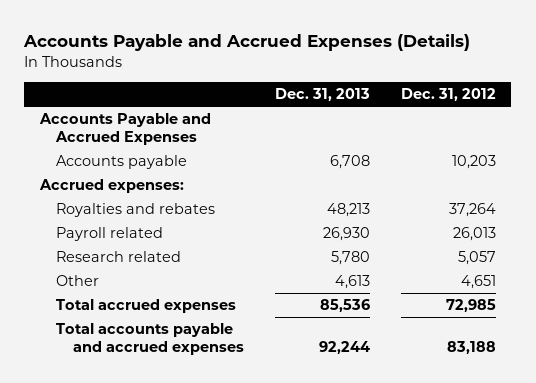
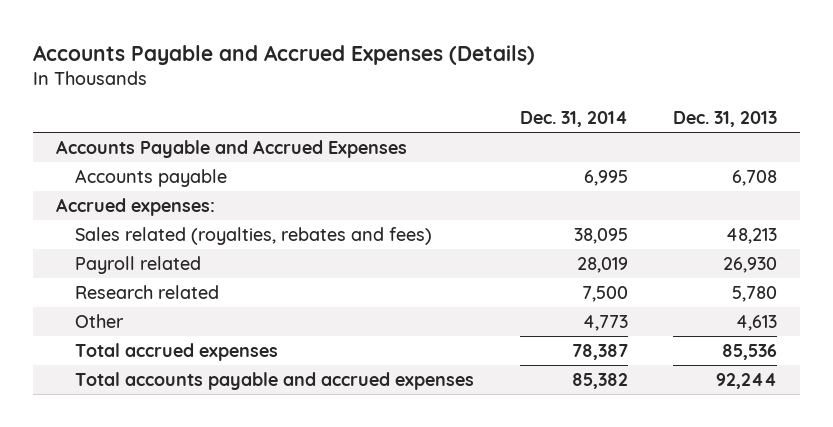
[400,88,496,102] Dec. 31, 2012 -> none
none -> [519,111,628,128] Dec. 31, 2014
[56,203,216,218] Royalties and rebates -> [74,226,432,245] Sales related (royalties, rebates and fees)

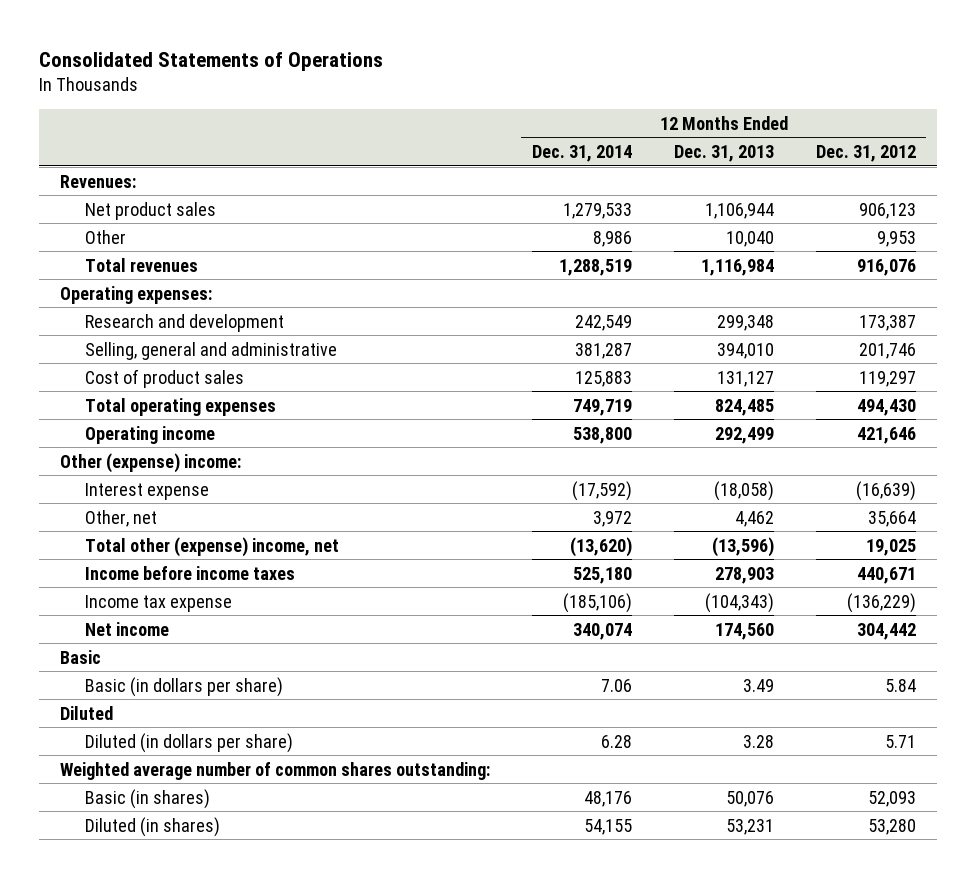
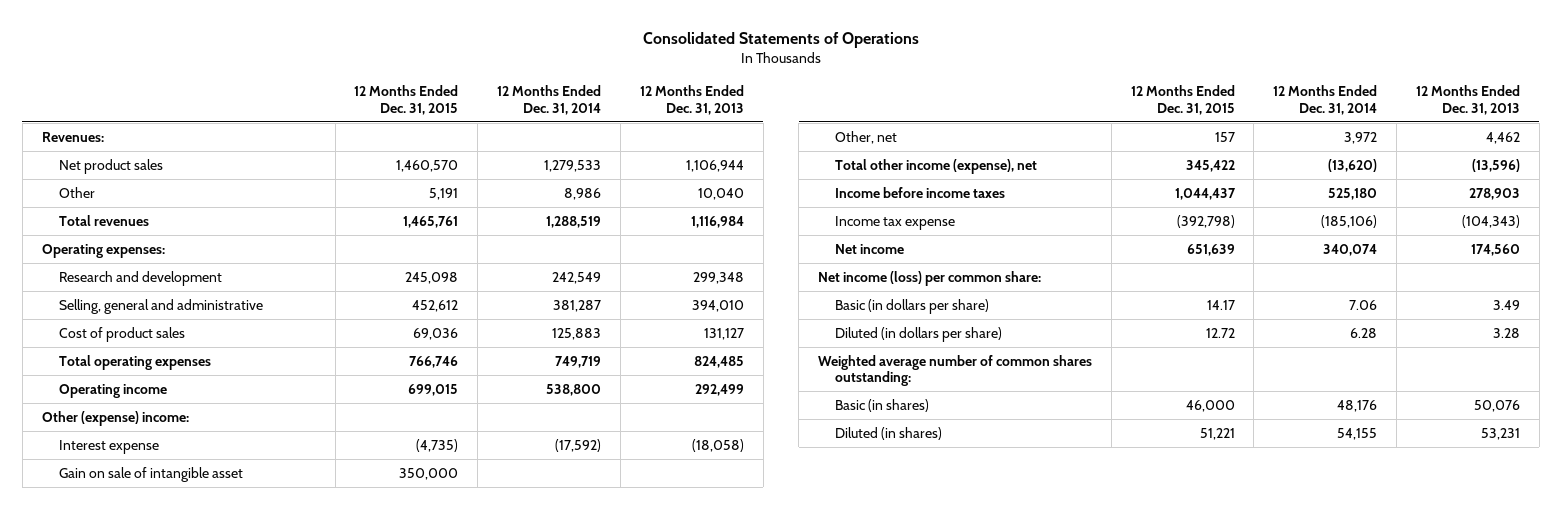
[815,144,916,162] Dec. 31, 2012 -> none
none -> [354,85,459,115] 12 Months Ended Dec. 31, 2015
none -> [59,466,244,482] Gain on sale of intangible asset
[85,536,340,557] Total other (expense) income, net -> [835,158,1038,174] Total other income (expense), net
[59,649,101,664] Basic -> none
none -> [817,270,1041,286] Net income (loss) per common share:
[59,705,113,720] Diluted -> none

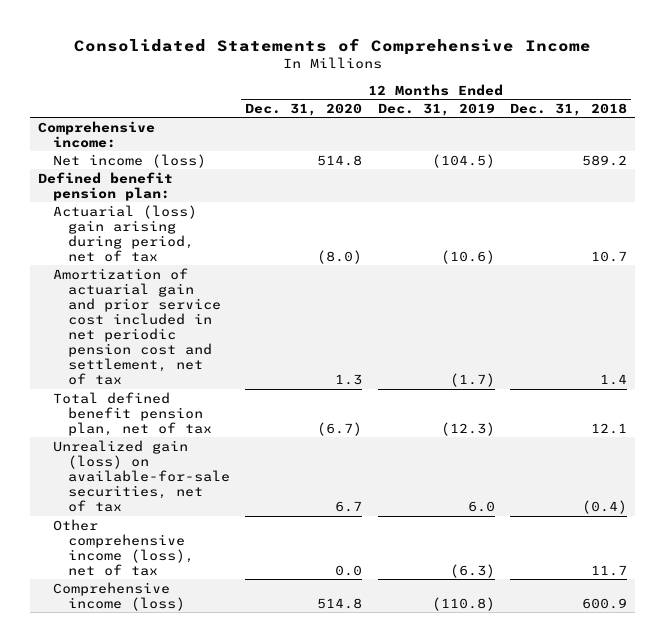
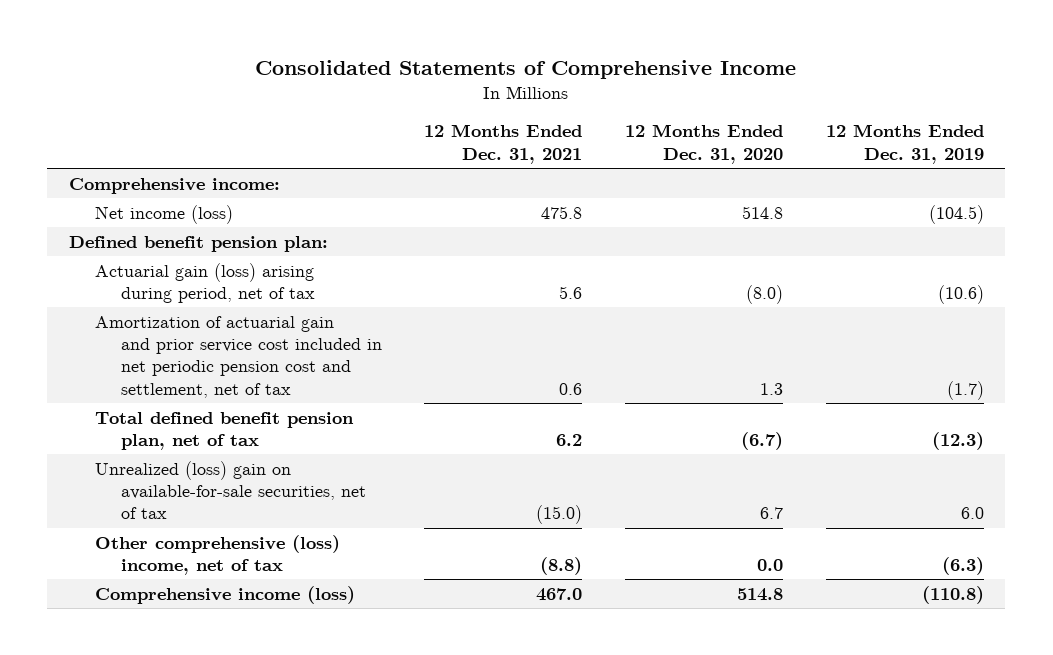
[510,102,628,116] Dec. 31, 2018 -> none
none -> [424,124,583,164] 12 Months Ended Dec. 31, 2021
[52,204,197,262] Actuarial (loss) gain arising during period, net of tax -> [94,262,315,303] Actuarial gain (loss) arising during period, net of tax
[52,439,230,512] Unrealized gain (loss) on available-for-sale securities, net of tax -> [94,460,366,520] Unrealized (loss) gain on available-for-sale securities, net of tax
[52,518,194,576] Other comprehensive income (loss), net of tax -> [94,534,340,575] Other comprehensive (loss) income, net of tax

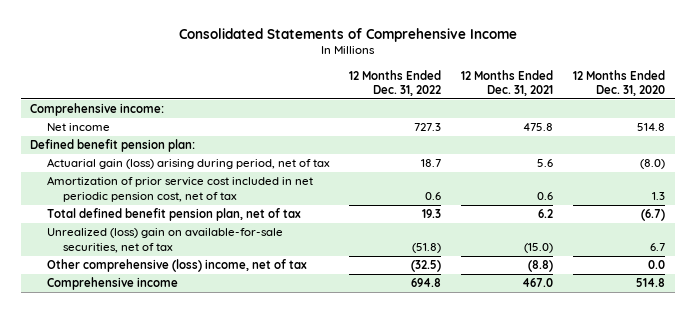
[825,124,984,164] 12 Months Ended Dec. 31, 2019 -> none
none -> [349,69,442,96] 12 Months Ended Dec. 31, 2022
[94,204,233,224] Net income (loss) -> [46,123,110,132] Net income
[94,315,382,398] Amortization of actuarial gain and prior service cost included in net periodic pension cost and settlement, net of tax -> [46,176,313,202] Amortization of prior service cost included in net periodic pension cost, net of tax
[94,585,355,604] Comprehensive income (loss) -> [46,277,178,291] Comprehensive income

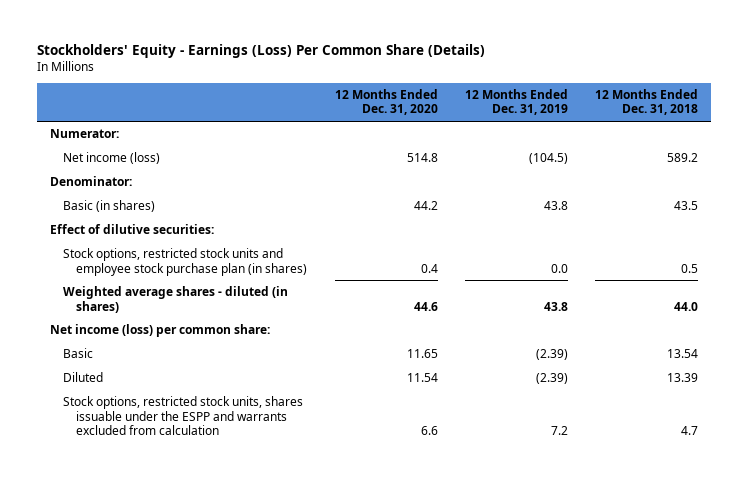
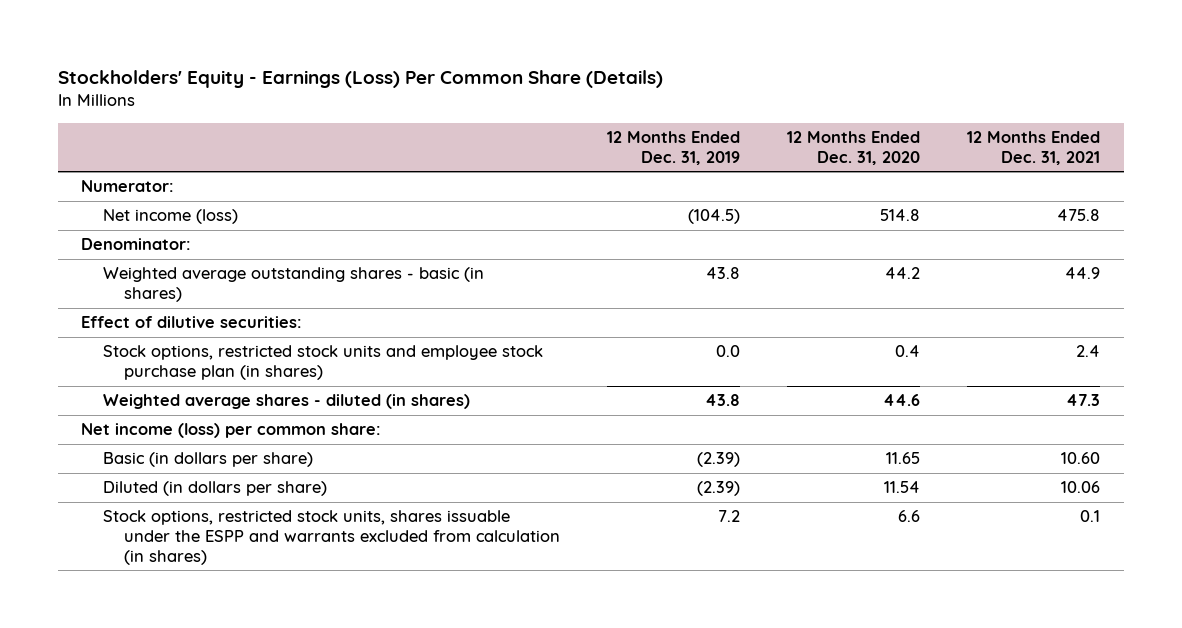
[594,88,698,116] 12 Months Ended Dec. 31, 2018 -> none
none -> [967,131,1101,165] 12 Months Ended Dec. 31, 2021
[63,200,156,213] Basic (in shares) -> [102,267,484,303] Weighted average outstanding shares - basic (in shares)
[63,348,94,359] Basic -> [102,452,313,468] Basic (in dollars per share)
[63,372,104,383] Diluted -> [102,481,327,497] Diluted (in dollars per share)
[63,396,304,436] Stock options, restricted stock units, shares issuable under the ESPP and warrants excluded from calculation -> [102,510,561,565] Stock options, restricted stock units, shares issuable under the ESPP and warrants excluded from calculation (in shares)

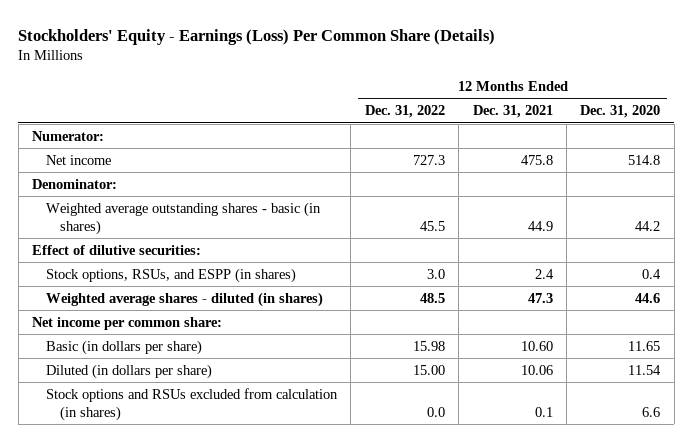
[607,131,741,165] 12 Months Ended Dec. 31, 2019 -> none
none -> [364,105,445,119] Dec. 31, 2022
[102,209,238,225] Net income (loss) -> [45,154,111,165] Net income
[102,345,543,381] Stock options, restricted stock units and employee stock purchase plan (in shares) -> [45,267,296,283] Stock options, RSUs, and ESPP (in shares)
[81,423,382,439] Net income (loss) per common share: -> [32,316,223,330] Net income per common share:
[102,510,561,565] Stock options, restricted stock units, shares issuable under the ESPP and warrants excluded from calculation (in shares) -> [45,387,338,421] Stock options and RSUs excluded from calculation (in shares)

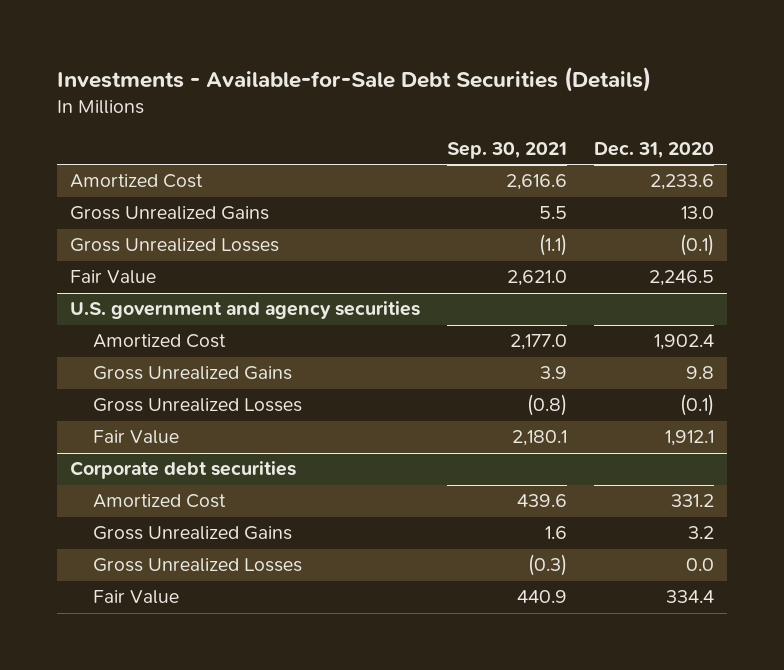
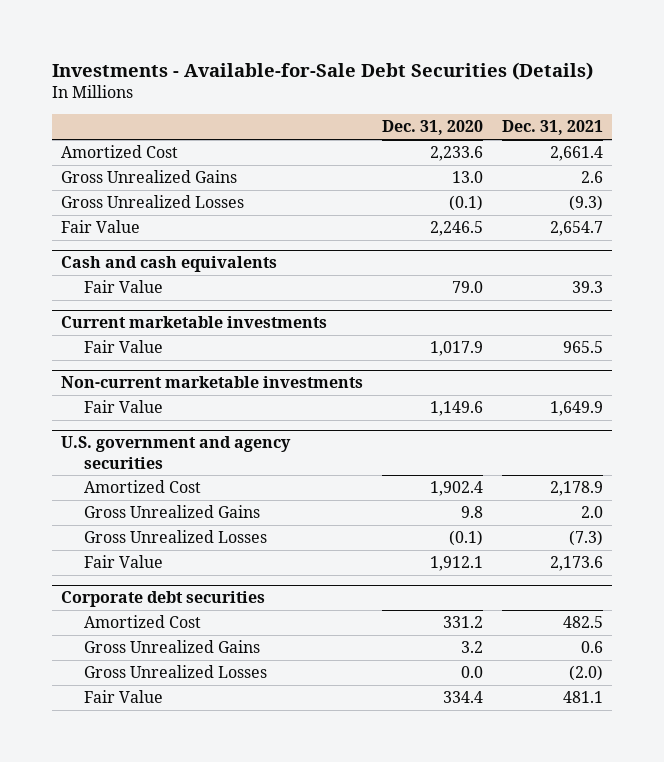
[446,142,567,160] Sep. 30, 2021 -> none
none -> [501,120,603,136] Dec. 31, 2021
none -> [61,256,278,273] Cash and cash equivalents
none -> [84,280,164,294] Fair Value
none -> [61,316,328,329] Current marketable investments
none -> [84,340,164,354] Fair Value
none -> [61,376,364,389] Non-current marketable investments
none -> [84,400,164,414] Fair Value

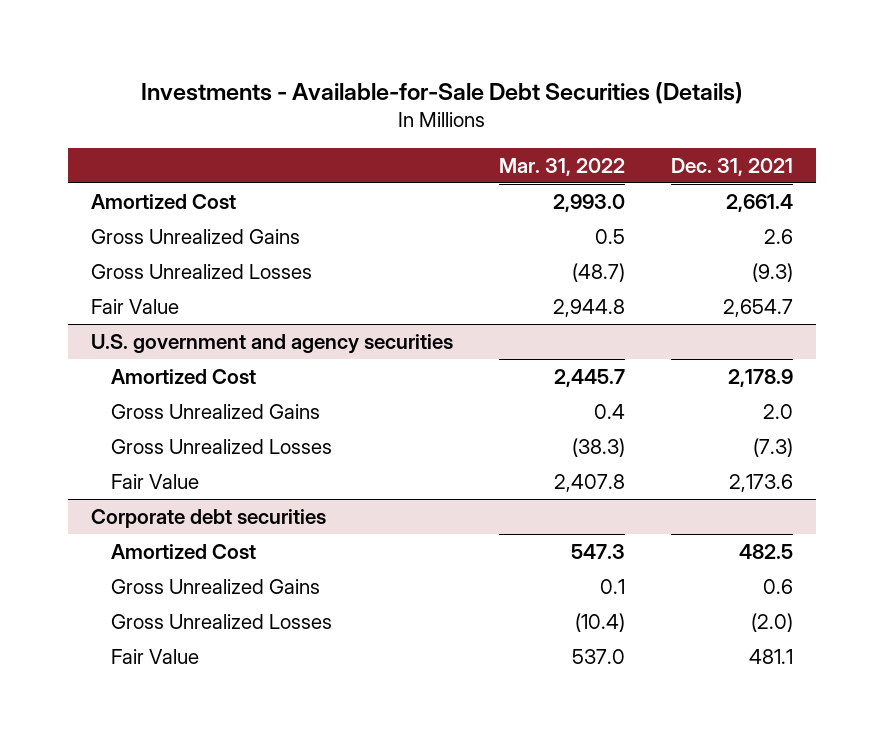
[382,120,484,136] Dec. 31, 2020 -> none
none -> [499,157,626,176] Mar. 31, 2022
[61,256,278,273] Cash and cash equivalents -> none
[84,280,164,294] Fair Value -> none
[61,316,328,329] Current marketable investments -> none
[84,340,164,354] Fair Value -> none
[61,376,364,389] Non-current marketable investments -> none
[84,400,164,414] Fair Value -> none

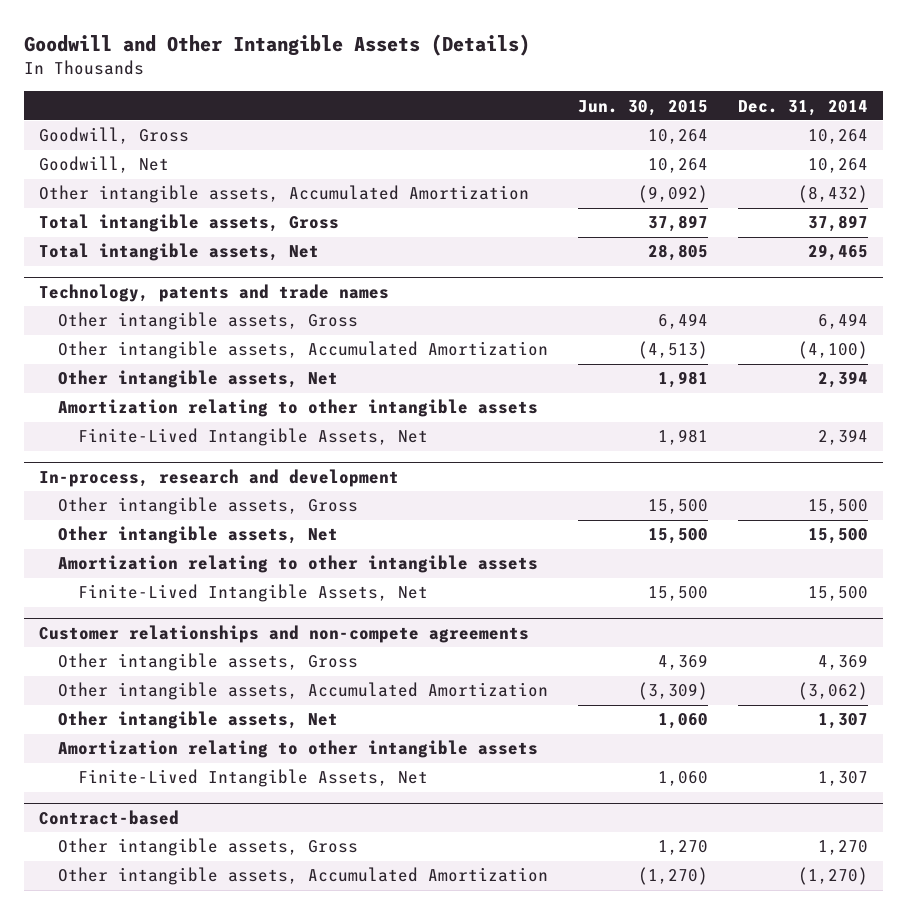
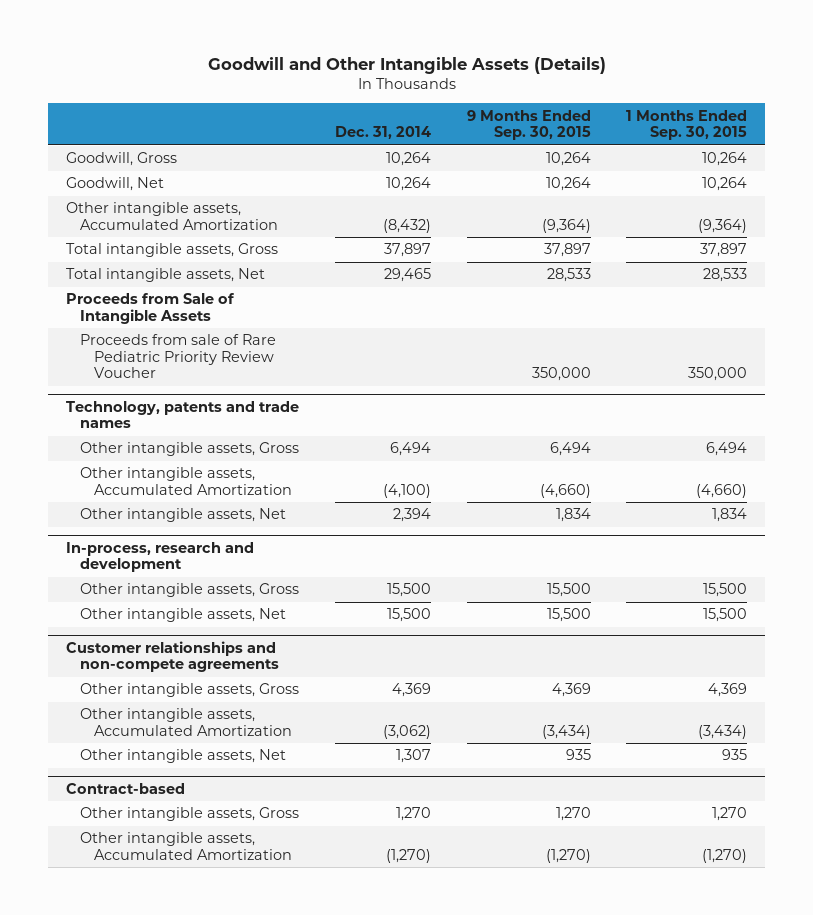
[578,99,709,116] Jun. 30, 2015 -> none
none -> [466,109,591,141] 9 Months Ended Sep. 30, 2015
none -> [626,109,748,141] 1 Months Ended Sep. 30, 2015
none -> [65,293,235,324] Proceeds from Sale of Intangible Assets
none -> [80,334,277,379] Proceeds from sale of Rare Pediatric Priority Review Voucher
[58,399,539,418] Amortization relating to other intangible assets -> none
[78,428,429,447] Finite-Lived Intangible Assets, Net -> none
[58,555,539,574] Amortization relating to other intangible assets -> none
[78,584,429,603] Finite-Lived Intangible Assets, Net -> none
[58,740,539,759] Amortization relating to other intangible assets -> none
[78,769,429,788] Finite-Lived Intangible Assets, Net -> none

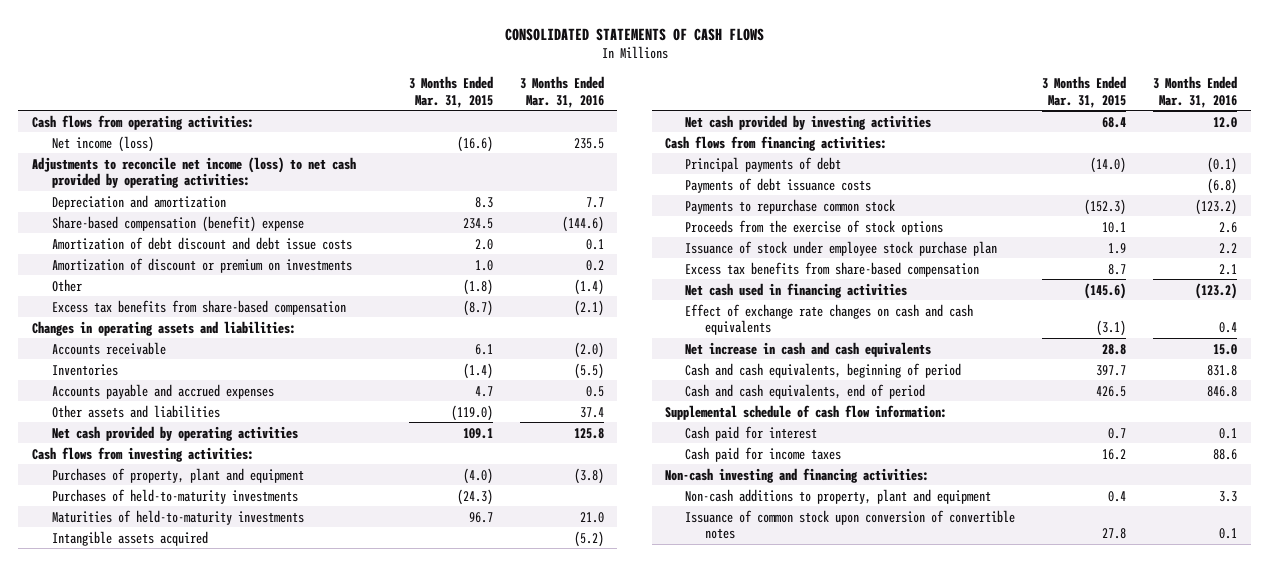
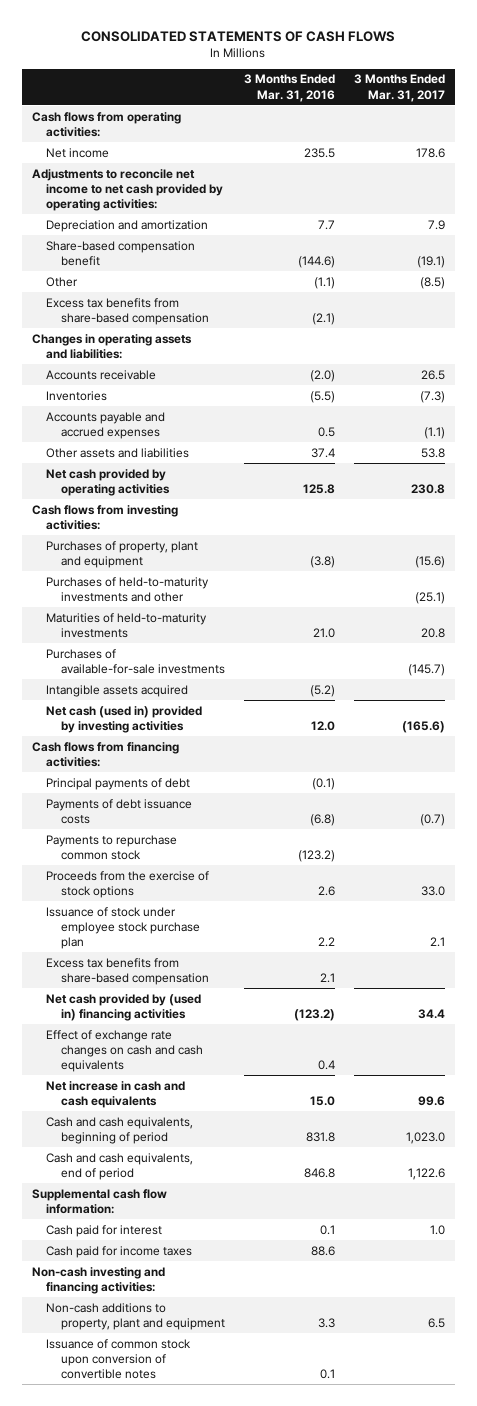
[408,75,493,108] 3 Months Ended Mar. 31, 2015 -> none
none -> [354,74,446,102] 3 Months Ended Mar. 31, 2017
[51,135,154,152] Net income (loss) -> [46,147,110,158] Net income
[31,156,356,189] Adjustments to reconcile net income (loss) to net cash provided by operating activities: -> [31,168,224,212] Adjustments to reconcile net income to net cash provided by operating activities:
[51,236,352,250] Amortization of debt discount and debt issue costs -> none
[51,257,352,273] Amortization of discount or premium on investments -> none
[51,215,304,232] Share-based compensation (benefit) expense -> [46,240,196,266] Share-based compensation benefit
[573,278,604,295] (1.4) -> [313,276,335,289] (1.1)
[51,488,298,504] Purchases of held-to-maturity investments -> [46,576,210,602] Purchases of held-to-maturity investments and other
none -> [46,648,225,674] Purchases of available-for-sale investments
[685,114,932,130] Net cash provided by investing activities -> [46,705,203,733] Net cash (used in) provided by investing activities
[685,282,908,298] Net cash used in financing activities -> [46,993,202,1021] Net cash provided by (used in) financing activities
[665,404,948,420] Supplemental schedule of cash flow information: -> [31,1188,167,1214] Supplemental cash flow information:

